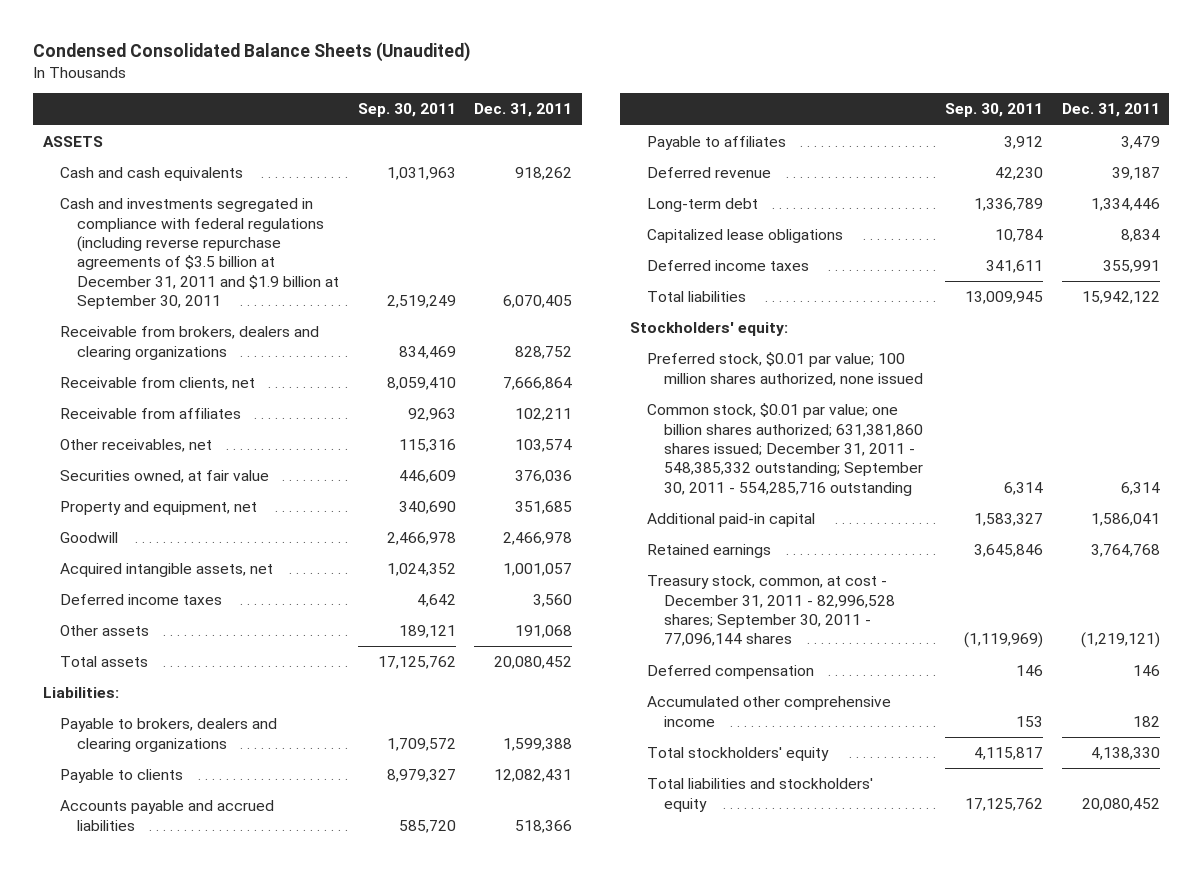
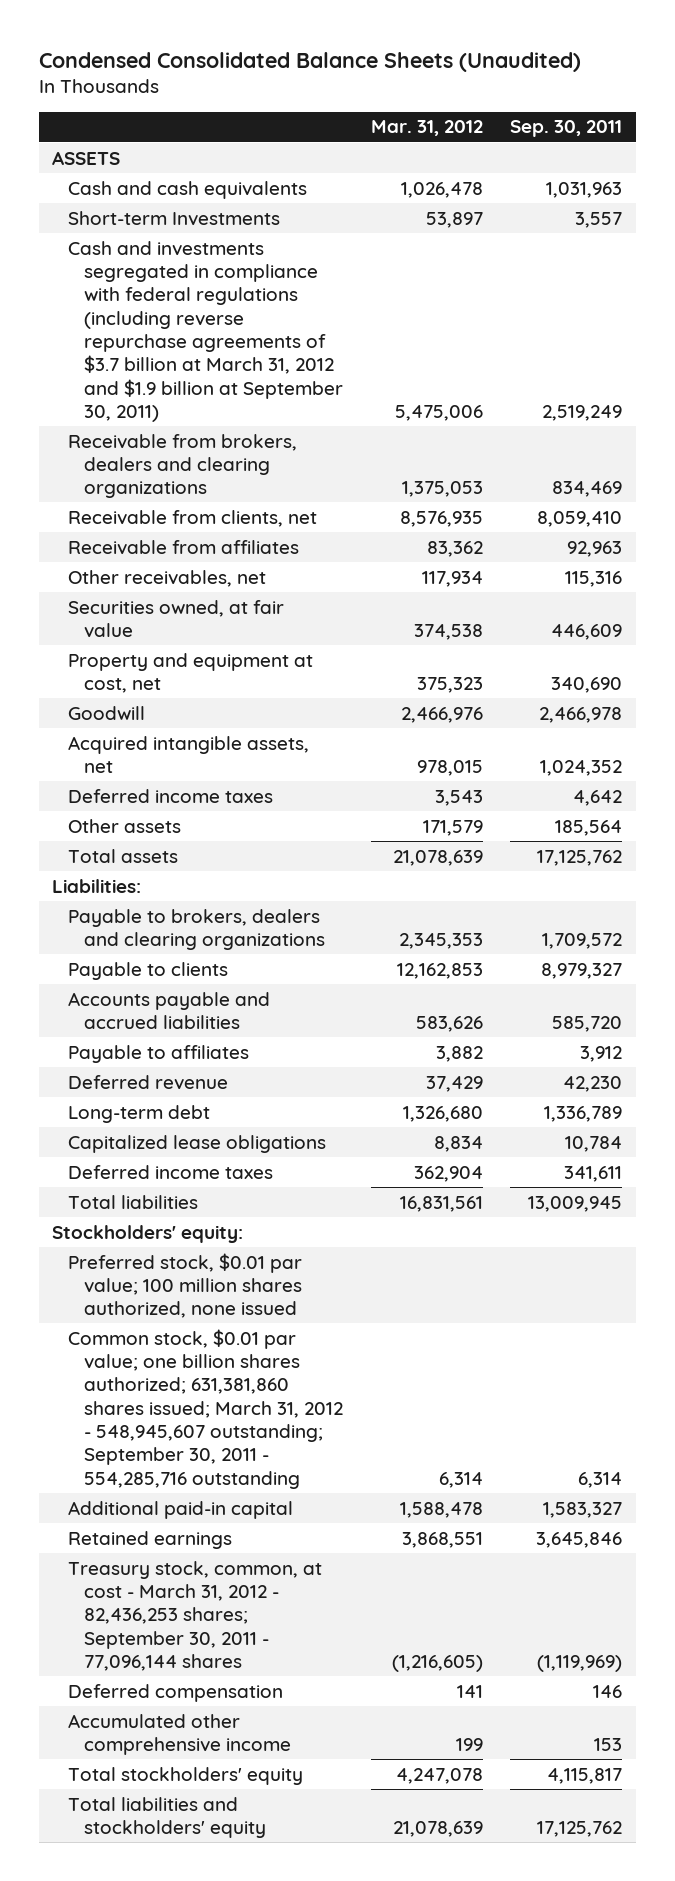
[474,103,573,118] Dec. 31, 2011 -> none
none -> [370,120,483,137] Mar. 31, 2012
none -> [68,210,281,226] Short-term Investments
[59,198,340,310] Cash and investments segregated in compliance with federal regulations (including reverse repurchase agreements of $3.5 billion at December 31, 2011 and $1.9 billion at September 30, 2011 -> [68,240,344,423] Cash and investments segregated in compliance with federal regulations (including reverse repurchase agreements of $3.7 billion at March 31, 2012 and $1.9 billion at September 30, 2011)
[59,501,257,516] Property and equipment, net -> [68,652,314,693] Property and equipment at cost, net
[398,625,456,639] 189,121 -> [555,819,623,836] 185,564
[647,403,924,496] Common stock, $0.01 par value; one billion shares authorized; 631,381,860 shares issued; December 31, 2011 - 548,385,332 outstanding; September 30, 2011 - 554,285,716 outstanding -> [68,1328,344,1489] Common stock, $0.01 par value; one billion shares authorized; 631,381,860 shares issued; March 31, 2012 - 548,945,607 outstanding; September 30, 2011 - 554,285,716 outstanding
[647,575,896,647] Treasury stock, common, at cost - December 31, 2011 - 82,996,528 shares; September 30, 2011 - 77,096,144 shares -> [68,1560,323,1672] Treasury stock, common, at cost - March 31, 2012 - 82,436,253 shares; September 30, 2011 - 77,096,144 shares

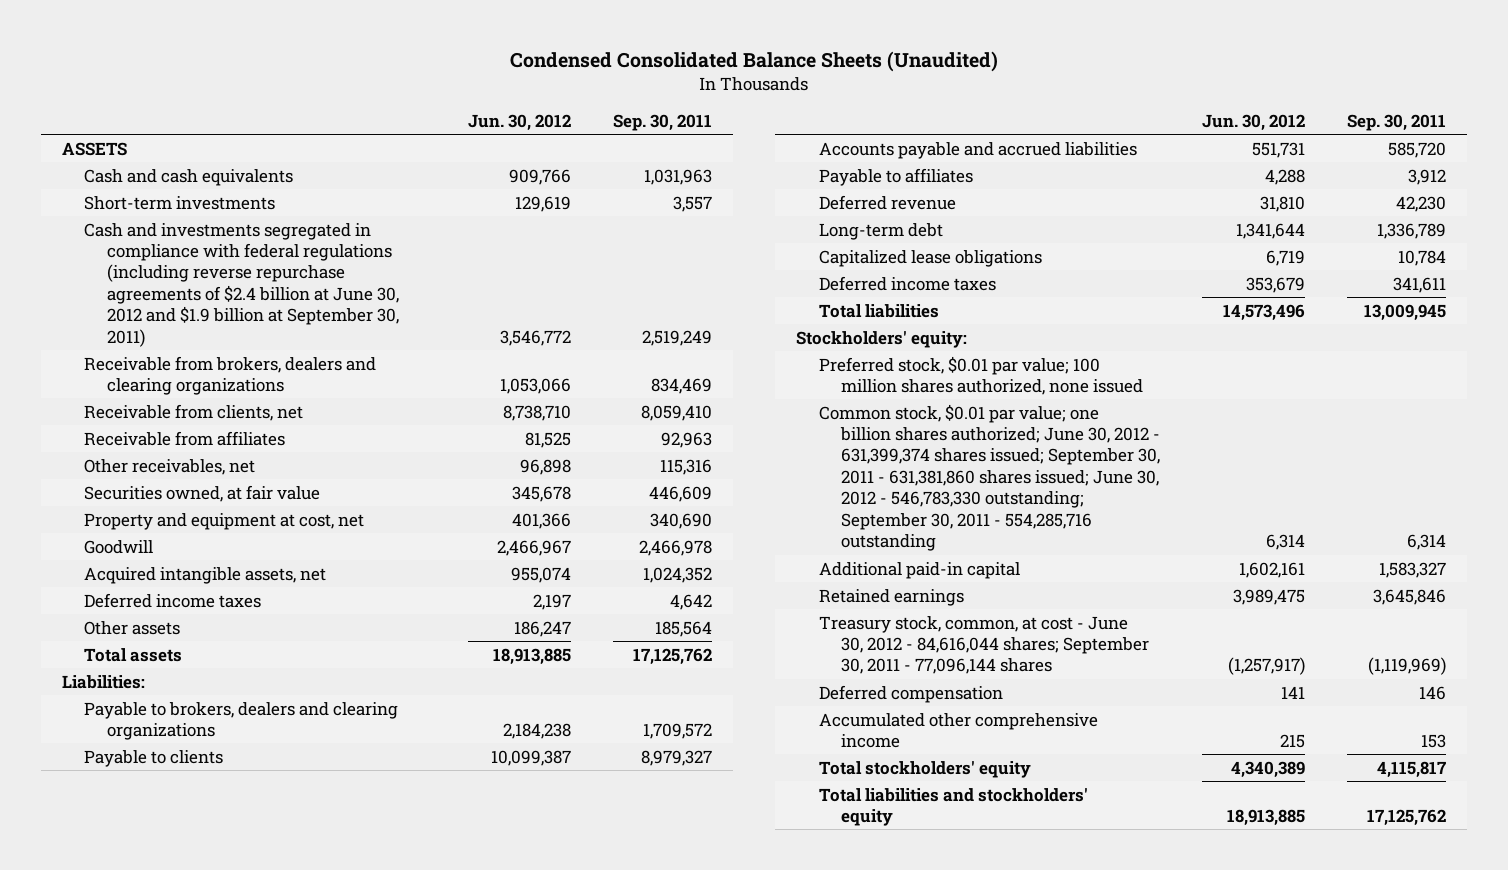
[370,120,483,137] Mar. 31, 2012 -> none
none -> [467,113,571,131] Jun. 30, 2012
[68,210,281,226] Short-term Investments -> [84,195,276,210] Short-term investments
[68,240,344,423] Cash and investments segregated in compliance with federal regulations (including reverse repurchase agreements of $3.7 billion at March 31, 2012 and $1.9 billion at September 30, 2011) -> [84,222,399,347] Cash and investments segregated in compliance with federal regulations (including reverse repurchase agreements of $2.4 billion at June 30, 2012 and $1.9 billion at September 30, 2011)
[68,1328,344,1489] Common stock, $0.01 par value; one billion shares authorized; 631,381,860 shares issued; March 31, 2012 - 548,945,607 outstanding; September 30, 2011 - 554,285,716 outstanding -> [818,403,1160,552] Common stock, $0.01 par value; one billion shares authorized; June 30, 2012 - 631,399,374 shares issued; September 30, 2011 - 631,381,860 shares issued; June 30, 2012 - 546,783,330 outstanding; September 30, 2011 - 554,285,716 outstanding
[68,1560,323,1672] Treasury stock, common, at cost - March 31, 2012 - 82,436,253 shares; September 30, 2011 - 77,096,144 shares -> [818,615,1149,675] Treasury stock, common, at cost - June 30, 2012 - 84,616,044 shares; September 30, 2011 - 77,096,144 shares

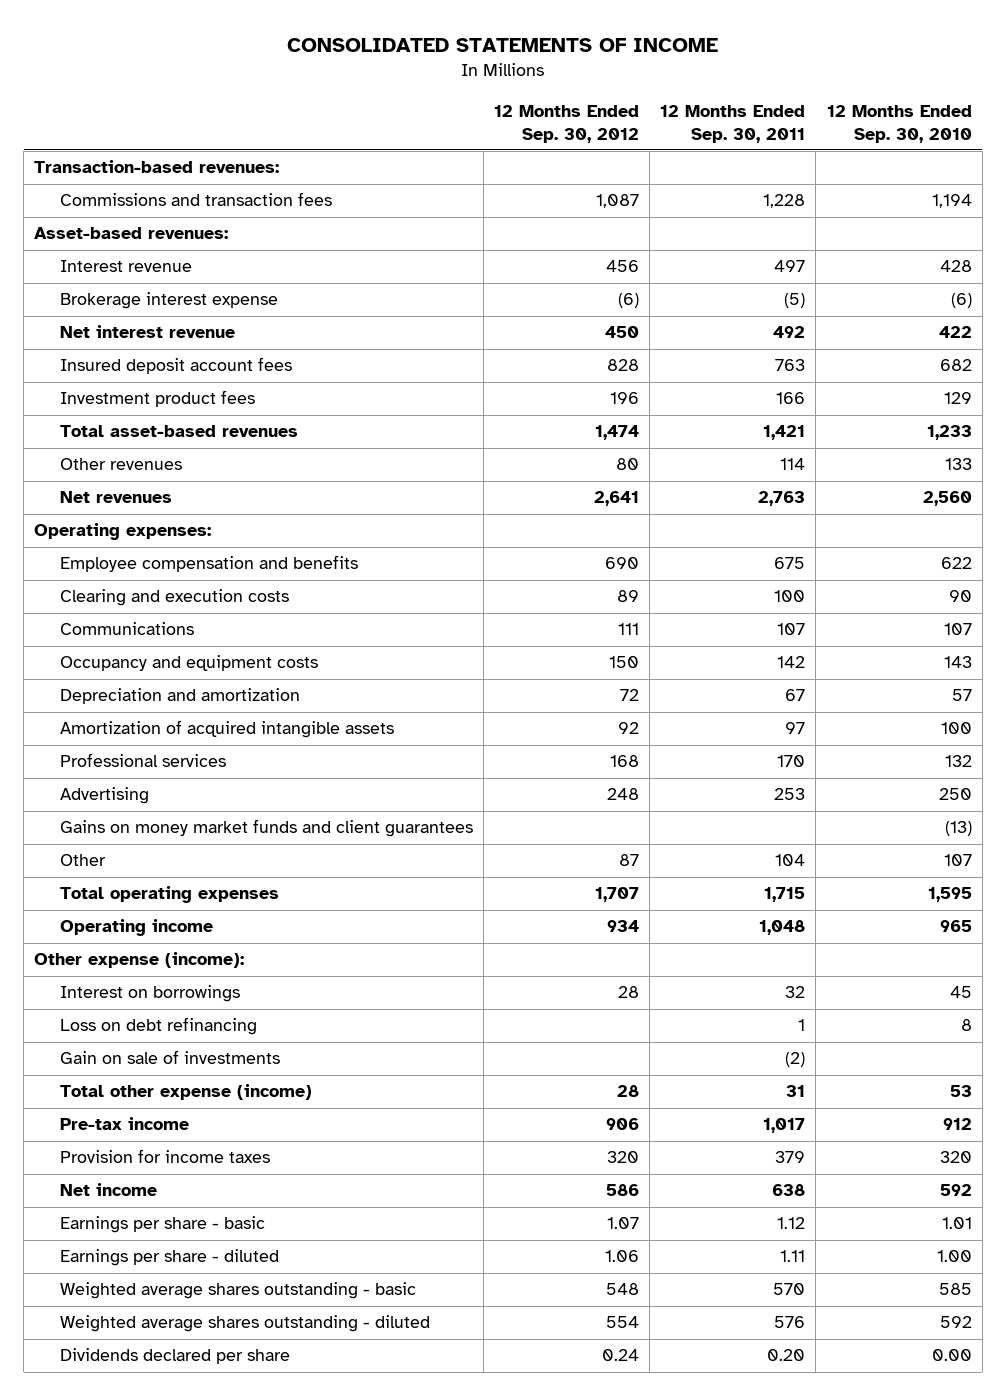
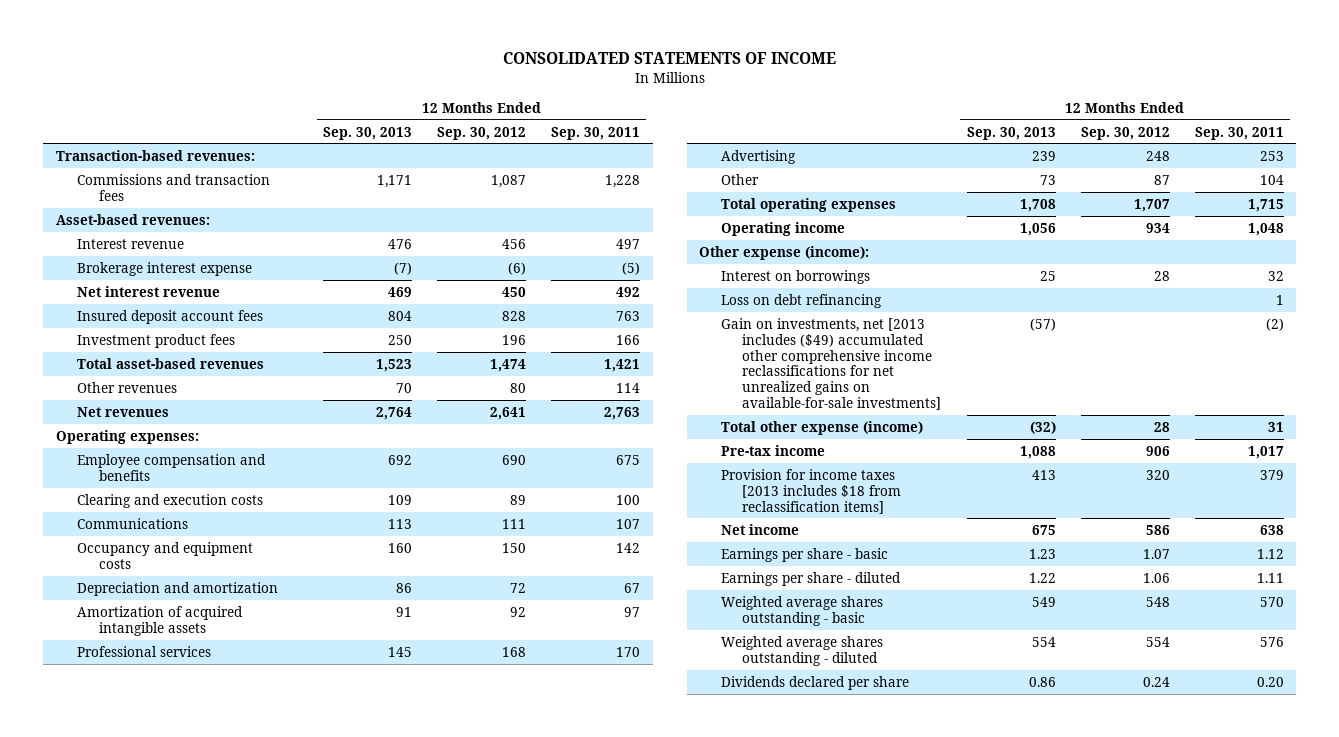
[826,104,972,143] 12 Months Ended Sep. 30, 2010 -> none
none -> [322,126,412,140] Sep. 30, 2013
[59,819,473,838] Gains on money market funds and client guarantees -> none
[59,1050,280,1065] Gain on sale of investments -> [720,317,942,411] Gain on investments, net [2013 includes ($49) accumulated other comprehensive income reclassifications for net unrealized gains on available-for-sale investments]
[59,1149,270,1164] Provision for income taxes -> [720,468,902,514] Provision for income taxes [2013 includes $18 from reclassification items]

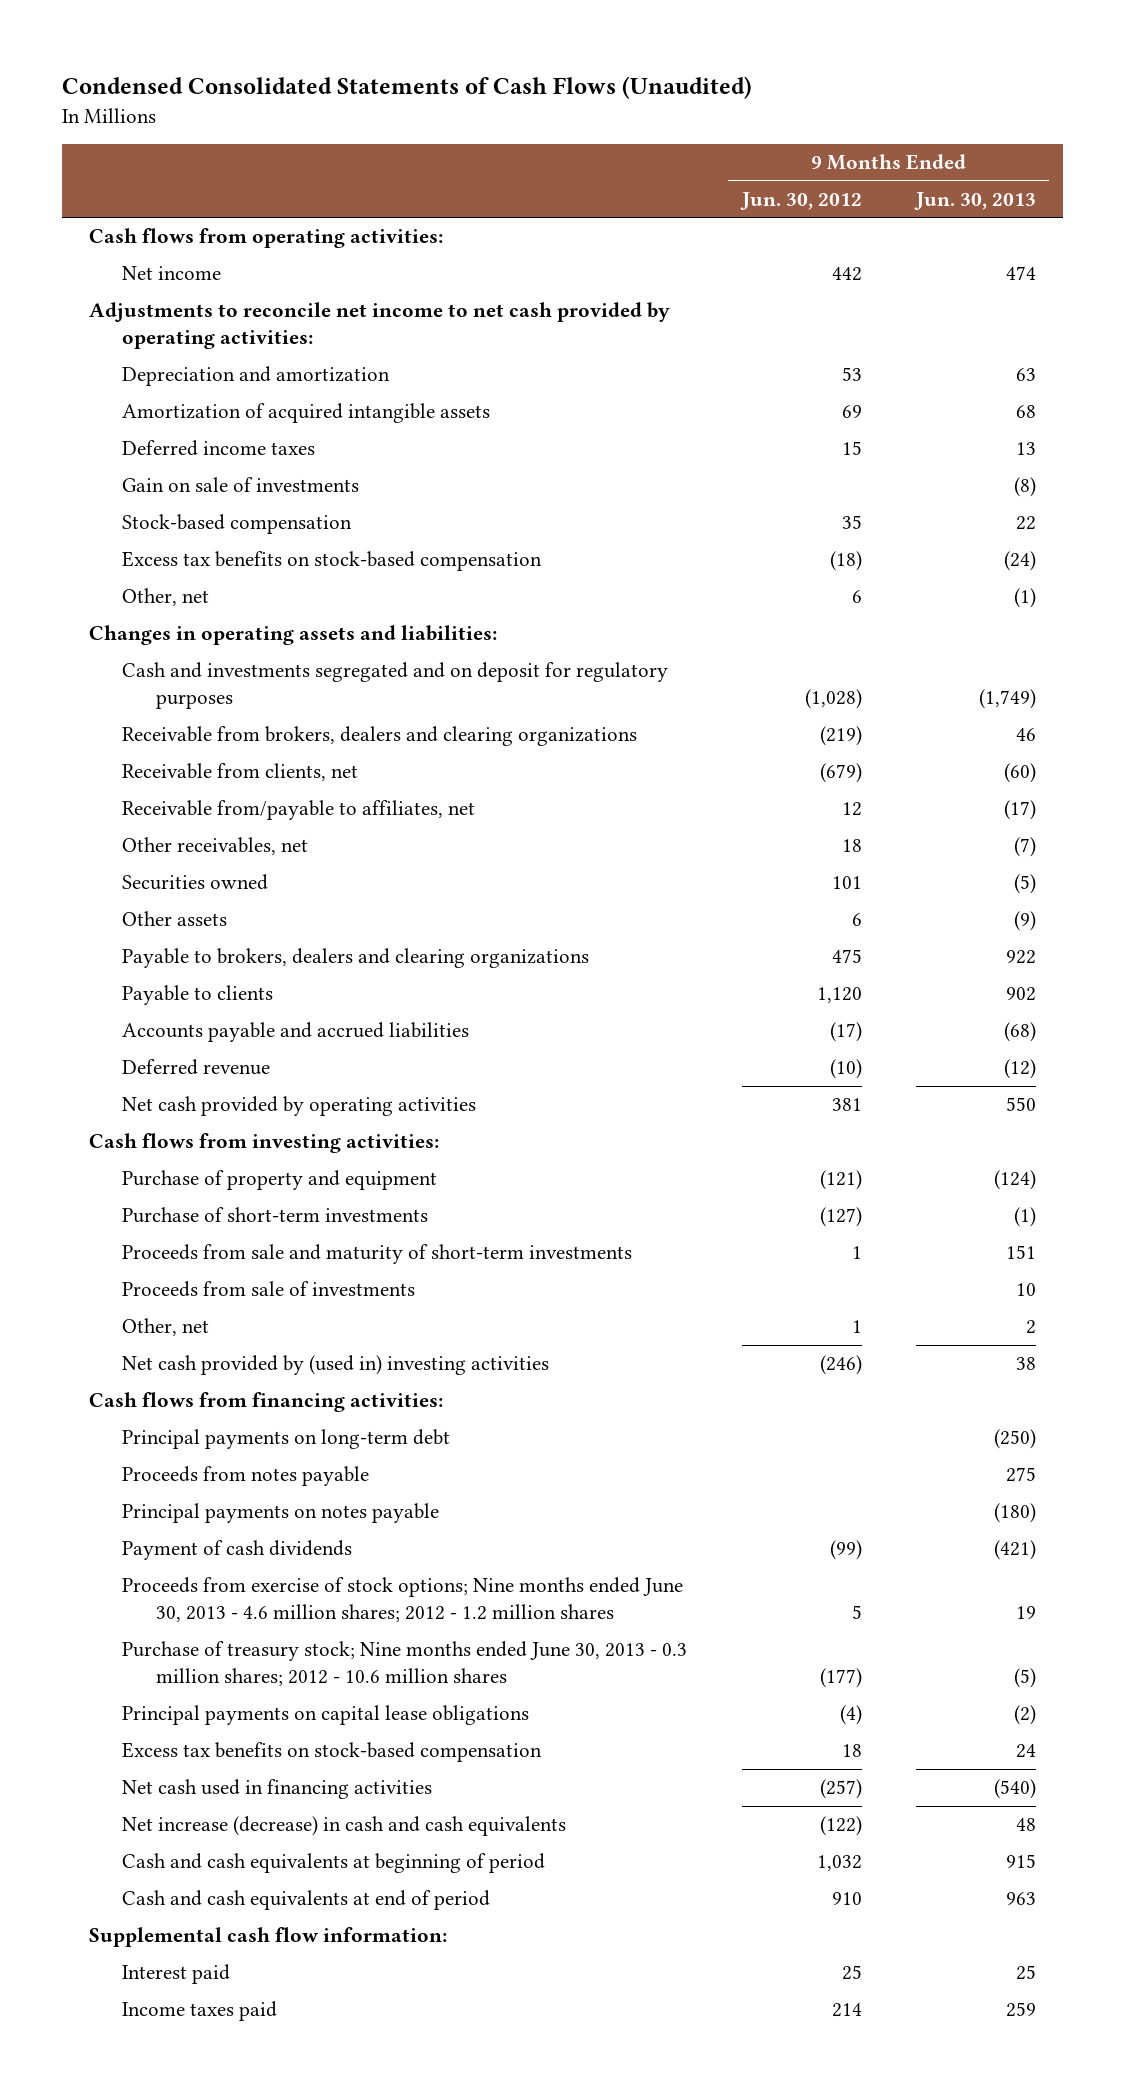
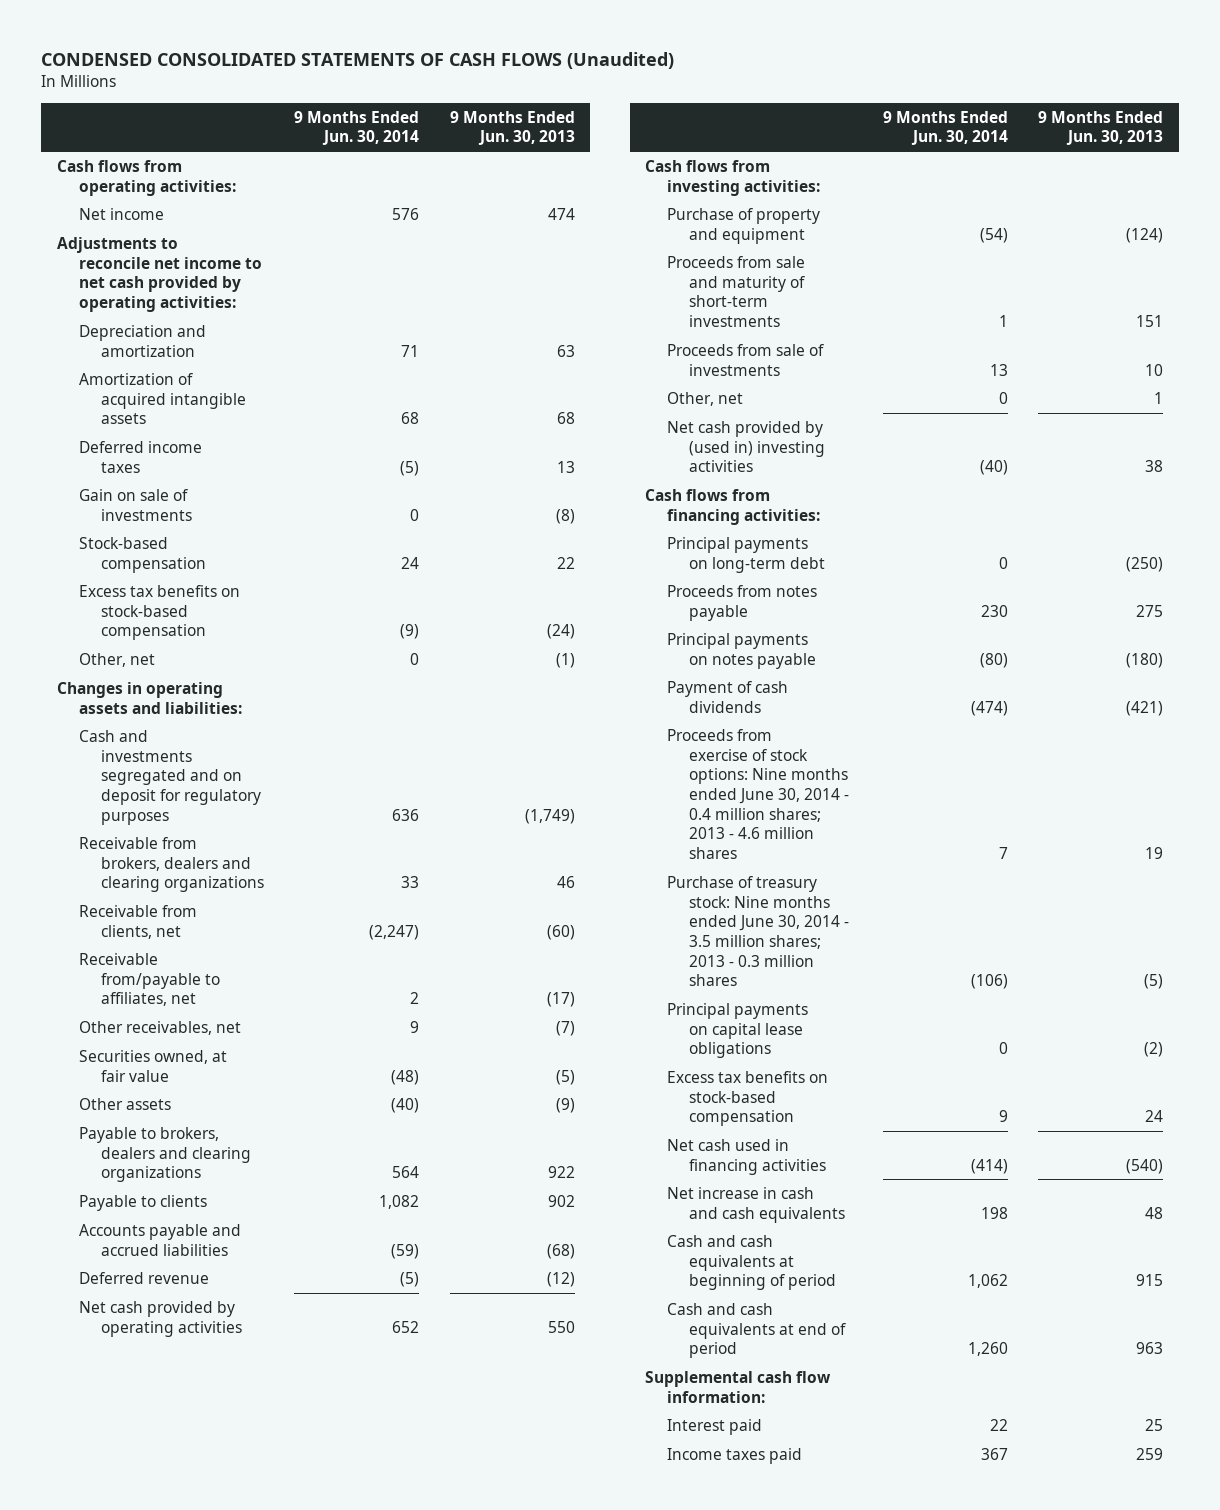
[61,76,752,100] Condensed Consolidated Statements of Cash Flows (Unaudited) -> [41,51,675,69] CONDENSED CONSOLIDATED STATEMENTS OF CASH FLOWS (Unaudited)
[739,191,862,210] Jun. 30, 2012 -> none
none -> [294,110,420,146] 9 Months Ended Jun. 30, 2014
[122,874,269,891] Securities owned -> [78,1050,227,1082] Securities owned, at fair value
[122,1207,429,1224] Purchase of short-term investments -> none
[1025,1320,1036,1335] 2 -> [1154,392,1164,405] 1
[122,1577,684,1623] Proceeds from exercise of stock options; Nine months ended June 30, 2013 - 4.6 million shares; 2012 - 1.2 million shares -> [667,729,850,860] Proceeds from exercise of stock options: Nine months ended June 30, 2014 - 0.4 million shares; 2013 - 4.6 million shares
[122,1641,688,1687] Purchase of treasury stock; Nine months ended June 30, 2013 - 0.3 million shares; 2012 - 10.6 million shares -> [667,876,850,987] Purchase of treasury stock: Nine months ended June 30, 2014 - 3.5 million shares; 2013 - 0.3 million shares
[122,1816,567,1837] Net increase (decrease) in cash and cash equivalents -> [667,1187,846,1223] Net increase in cash and cash equivalents

